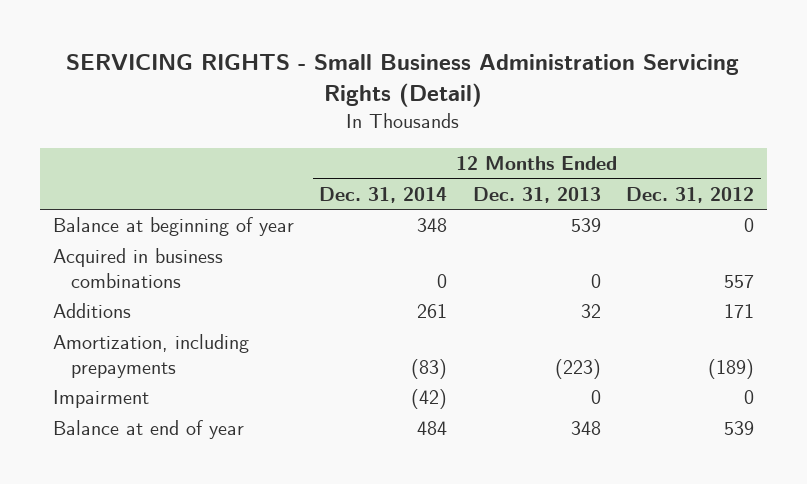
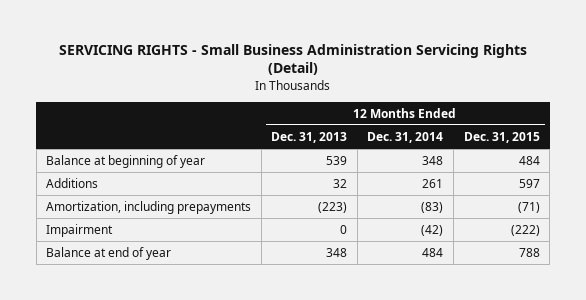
[626,186,755,203] Dec. 31, 2012 -> none
none -> [463,132,540,144] Dec. 31, 2015
[52,248,223,288] Acquired in business combinations -> none

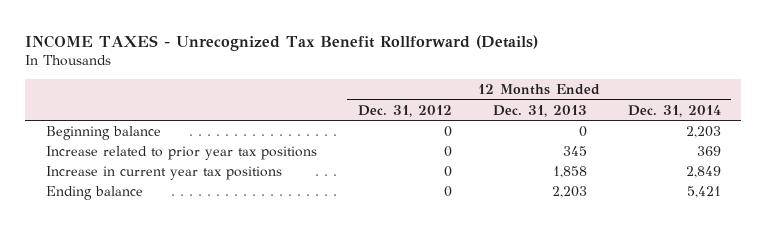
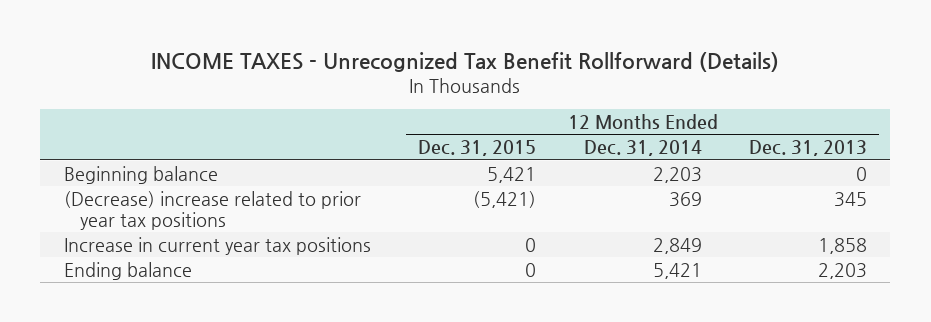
[357,104,452,117] Dec. 31, 2012 -> none
none -> [418,140,537,157] Dec. 31, 2015
[45,146,317,161] Increase related to prior year tax positions -> [64,190,362,230] (Decrease) increase related to prior year tax positions

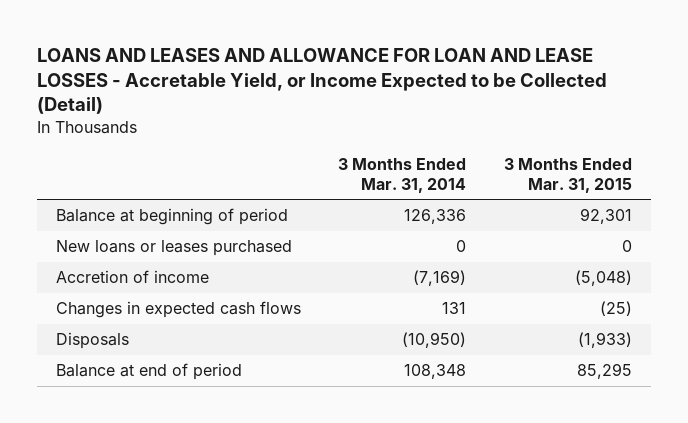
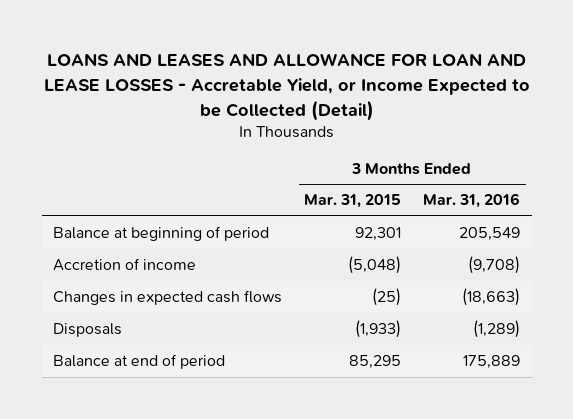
[338,158,467,193] 3 Months Ended Mar. 31, 2014 -> none
none -> [423,193,521,209] Mar. 31, 2016
[55,240,292,257] New loans or leases purchased -> none

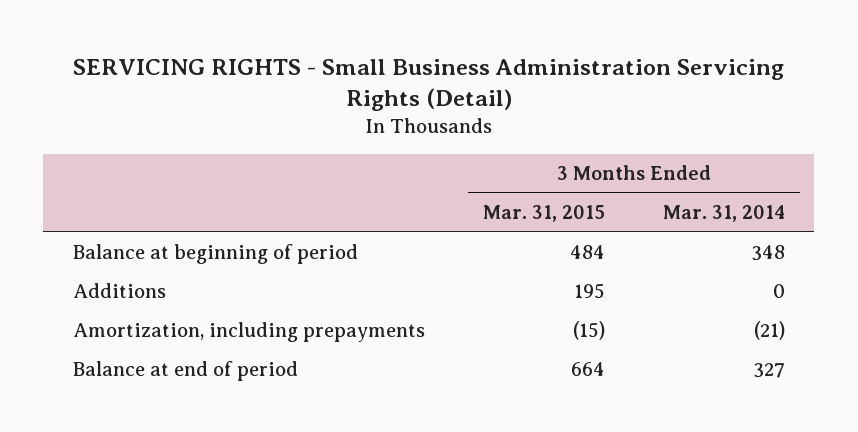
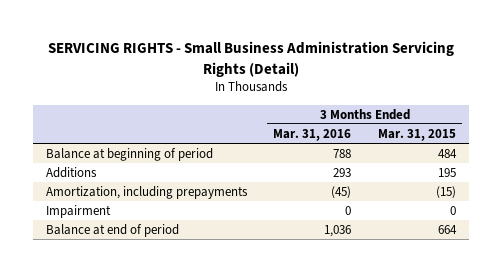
[663,205,786,223] Mar. 31, 2014 -> none
none -> [273,128,352,141] Mar. 31, 2016
none -> [45,204,111,218] Impairment

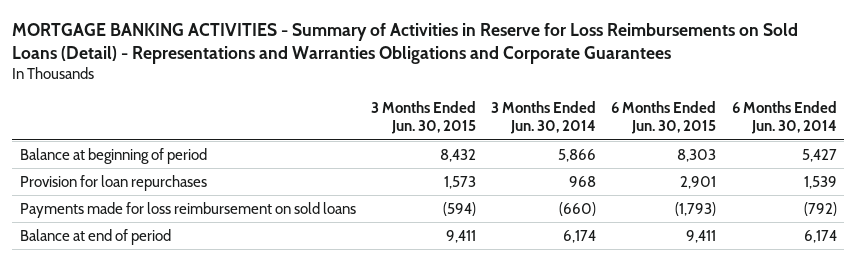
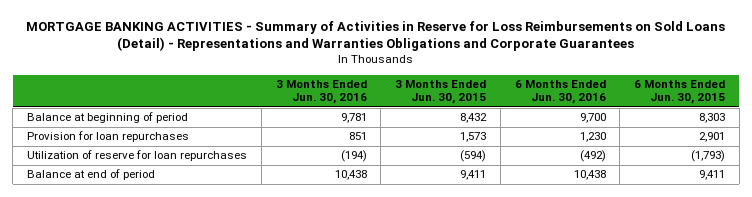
[491,101,597,135] 3 Months Ended Jun. 30, 2014 -> none
[731,101,837,135] 6 Months Ended Jun. 30, 2014 -> none
none -> [275,80,367,105] 3 Months Ended Jun. 30, 2016
none -> [514,80,606,105] 6 Months Ended Jun. 30, 2016
[19,202,356,219] Payments made for loss reimbursement on sold loans -> [27,150,248,162] Utilization of reserve for loan repurchases

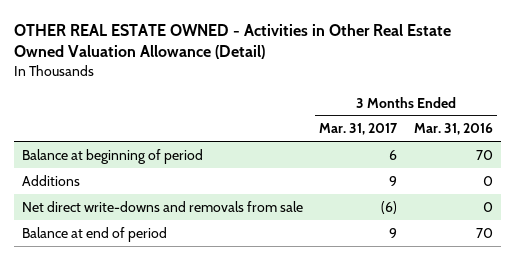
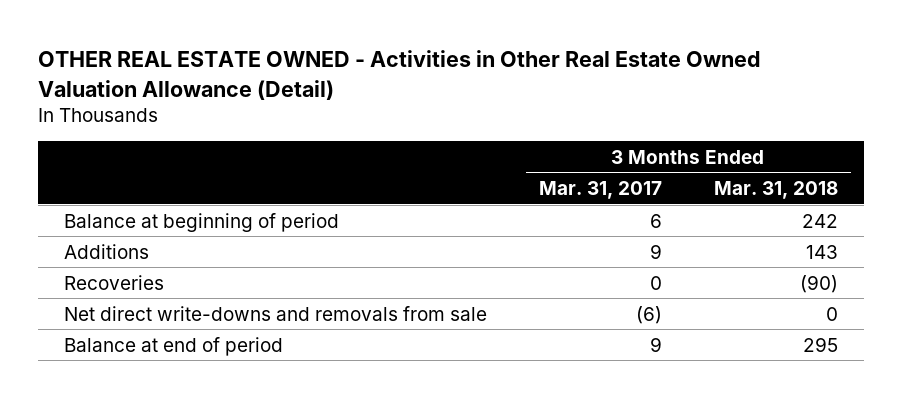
[413,123,493,136] Mar. 31, 2016 -> none
none -> [713,180,838,199] Mar. 31, 2018
none -> [64,274,165,290] Recoveries

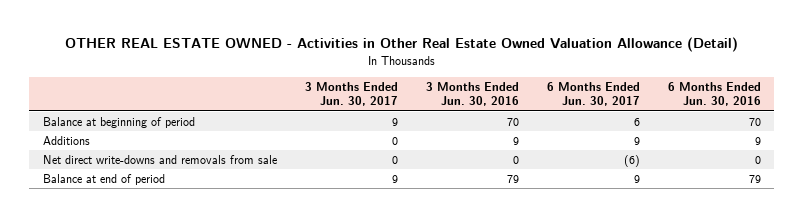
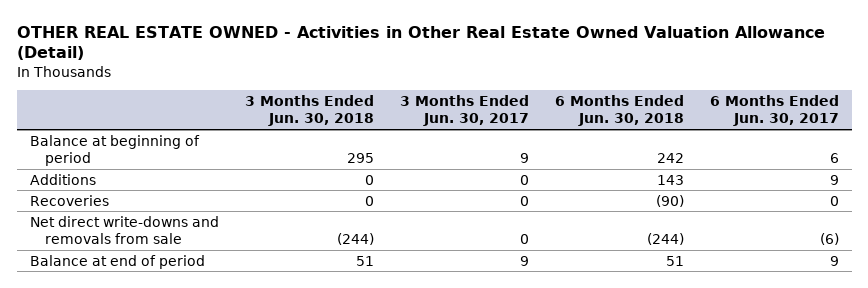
[425,81,519,107] 3 Months Ended Jun. 30, 2016 -> none
[667,81,761,107] 6 Months Ended Jun. 30, 2016 -> none
none -> [244,94,374,127] 3 Months Ended Jun. 30, 2018
none -> [554,94,684,127] 6 Months Ended Jun. 30, 2018
none -> [29,194,109,206] Recoveries

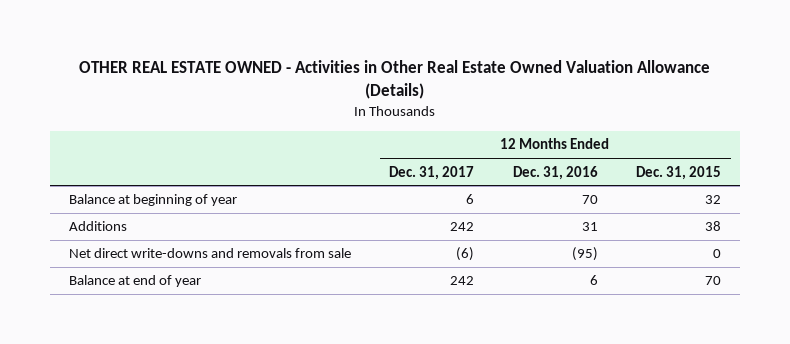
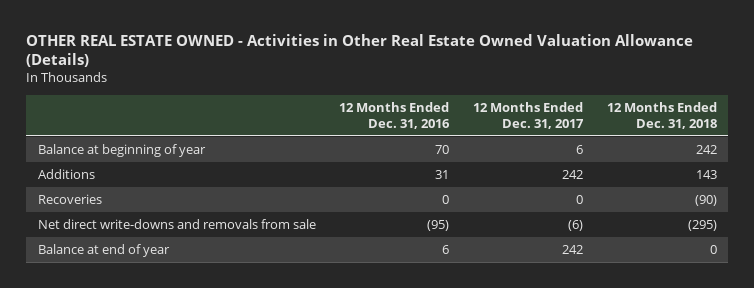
[635,165,721,180] Dec. 31, 2015 -> none
none -> [606,101,717,129] 12 Months Ended Dec. 31, 2018
none -> [37,193,102,204] Recoveries

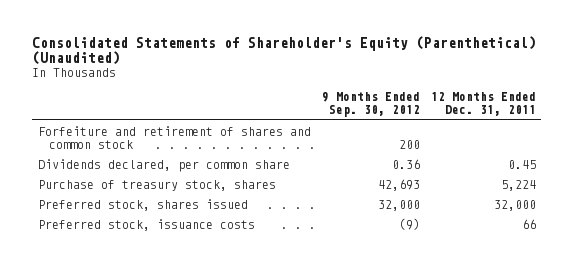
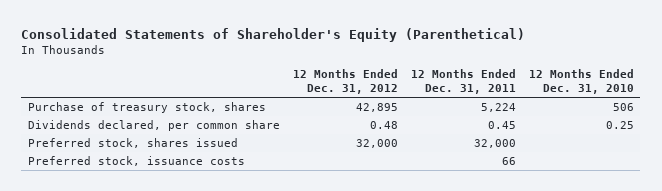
[32,35,537,66] Consolidated Statements of Shareholder's Equity (Parenthetical) (Unaudited) -> [21,27,526,42] Consolidated Statements of Shareholder's Equity (Parenthetical)
[321,92,420,118] 9 Months Ended Sep. 30, 2012 -> none
none -> [292,68,398,95] 12 Months Ended Dec. 31, 2012
none -> [528,68,634,95] 12 Months Ended Dec. 31, 2010
[37,125,311,149] Forfeiture and retirement of shares and common stock -> none
[37,158,290,172] Dividends declared, per common share -> [27,120,280,132] Dividends declared, per common share

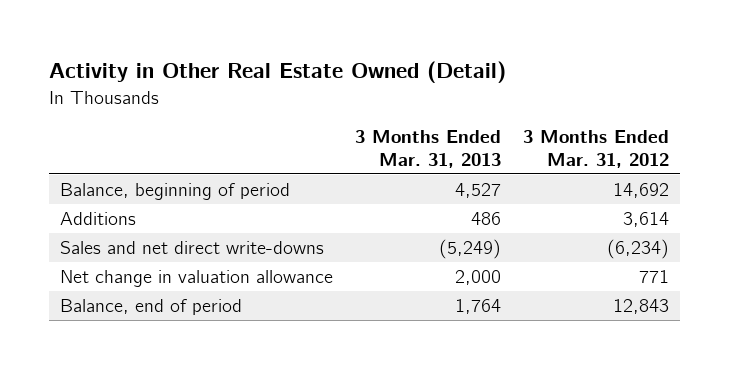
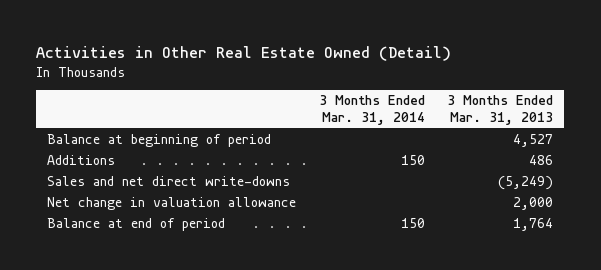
[49,61,507,84] Activity in Other Real Estate Owned (Detail) -> [36,45,452,61] Activities in Other Real Estate Owned (Detail)
[523,130,670,168] 3 Months Ended Mar. 31, 2012 -> none
none -> [318,95,425,126] 3 Months Ended Mar. 31, 2014
[60,182,291,200] Balance, beginning of period -> [47,134,272,148] Balance at beginning of period
[60,298,243,315] Balance, end of period -> [47,218,226,232] Balance at end of period

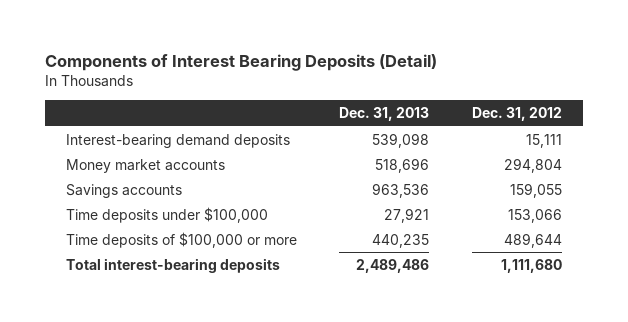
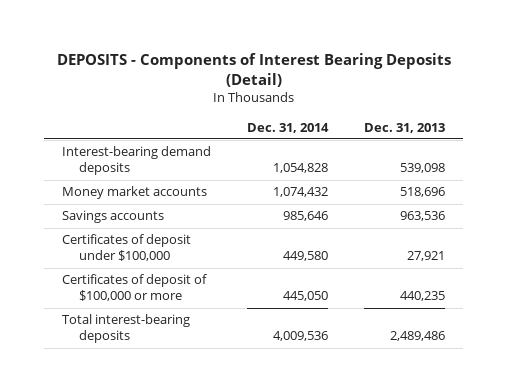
[44,53,437,71] Components of Interest Bearing Deposits (Detail) -> [56,52,451,87] DEPOSITS - Components of Interest Bearing Deposits (Detail)
[471,106,562,121] Dec. 31, 2012 -> none
none -> [247,122,330,133] Dec. 31, 2014
[66,206,269,223] Time deposits under $100,000 -> [62,234,192,262] Certificates of deposit under $100,000
[66,231,298,248] Time deposits of $100,000 or more -> [62,274,208,302] Certificates of deposit of $100,000 or more

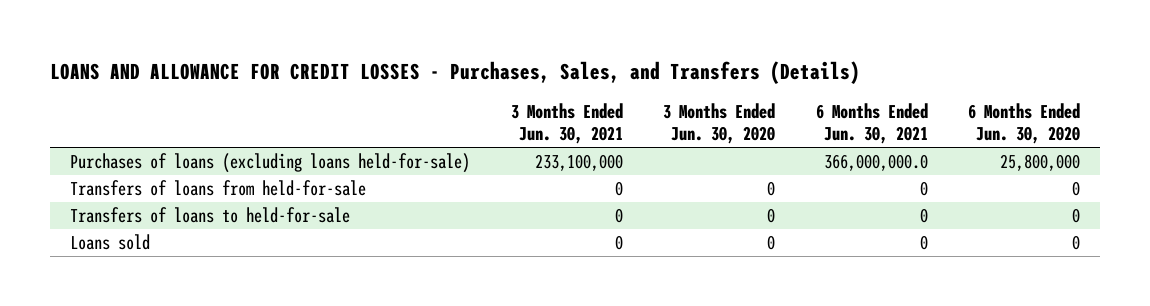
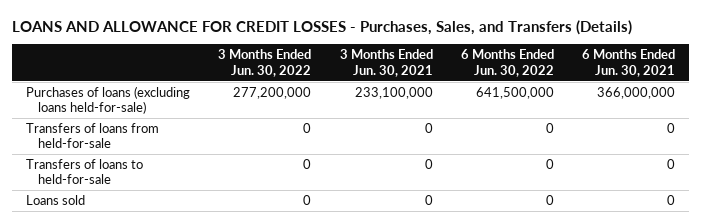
[663,102,776,144] 3 Months Ended Jun. 30, 2020 -> none
[968,102,1081,144] 6 Months Ended Jun. 30, 2020 -> none
none -> [218,49,312,77] 3 Months Ended Jun. 30, 2022
none -> [460,49,554,77] 6 Months Ended Jun. 30, 2022
[823,154,928,172] 366,000,000.0 -> [596,86,675,99] 366,000,000

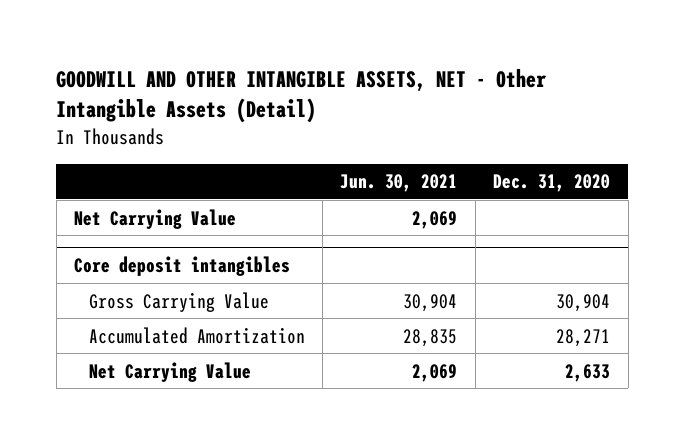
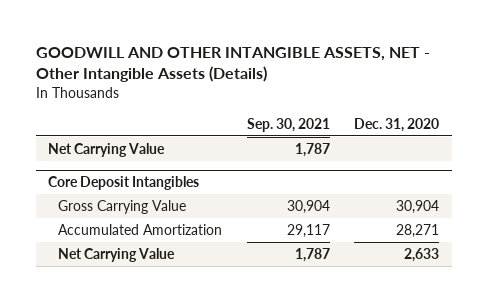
[56,68,547,124] GOODWILL AND OTHER INTANGIBLE ASSETS, NET - Other Intangible Assets (Detail) -> [35,46,430,83] GOODWILL AND OTHER INTANGIBLE ASSETS, NET - Other Intangible Assets (Details)
[340,174,458,193] Jun. 30, 2021 -> none
none -> [246,118,330,133] Sep. 30, 2021
[74,256,291,277] Core deposit intangibles -> [48,175,200,190] Core Deposit Intangibles

